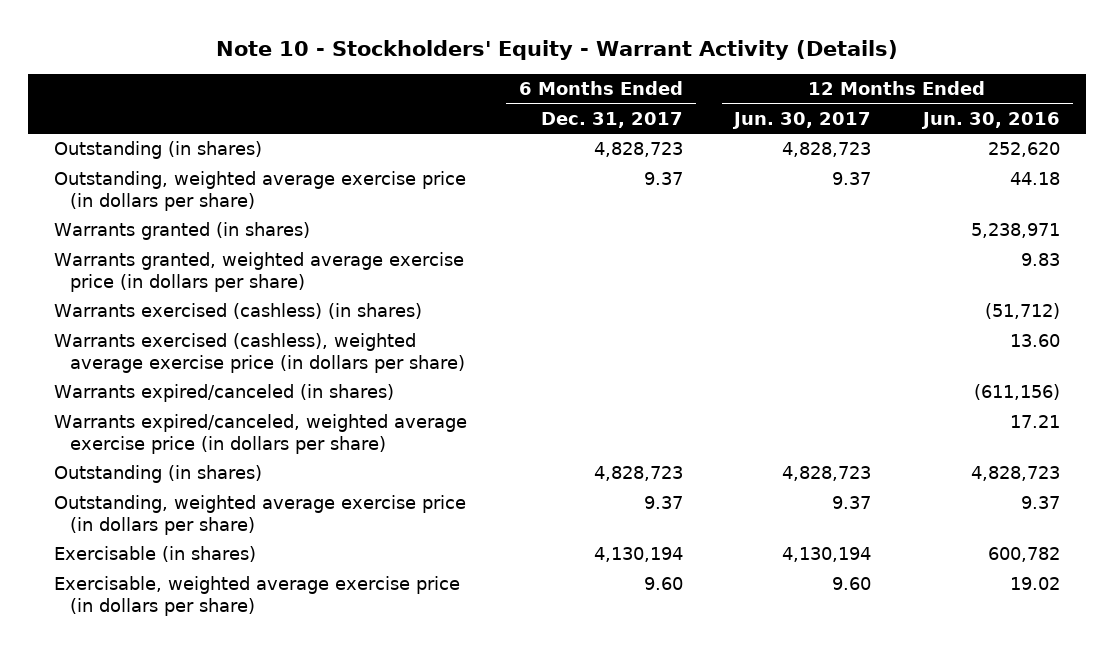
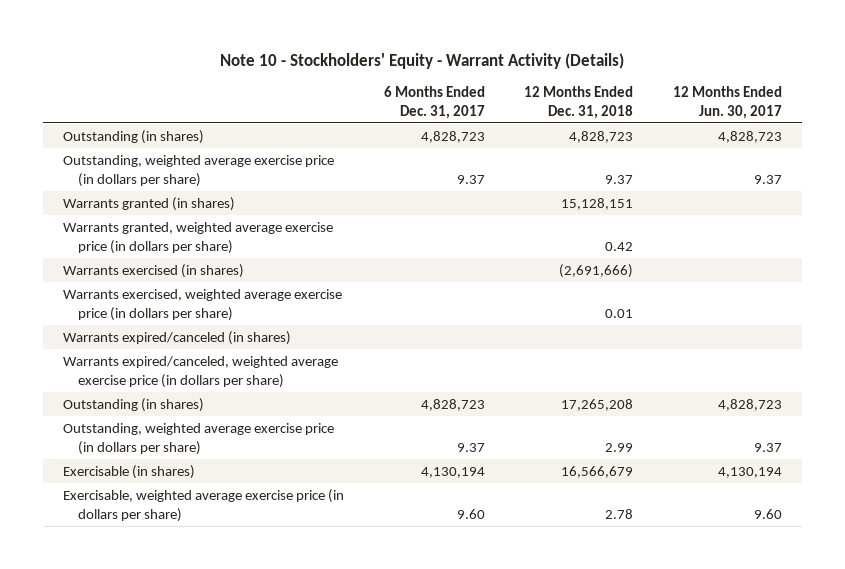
[921,111,1061,129] Jun. 30, 2016 -> none
none -> [524,85,634,119] 12 Months Ended Dec. 31, 2018
[54,303,423,320] Warrants exercised (cashless) (in shares) -> [62,263,244,278] Warrants exercised (in shares)
[54,333,465,374] Warrants exercised (cashless), weighted average exercise price (in dollars per share) -> [62,288,342,321] Warrants exercised, weighted average exercise price (in dollars per share)

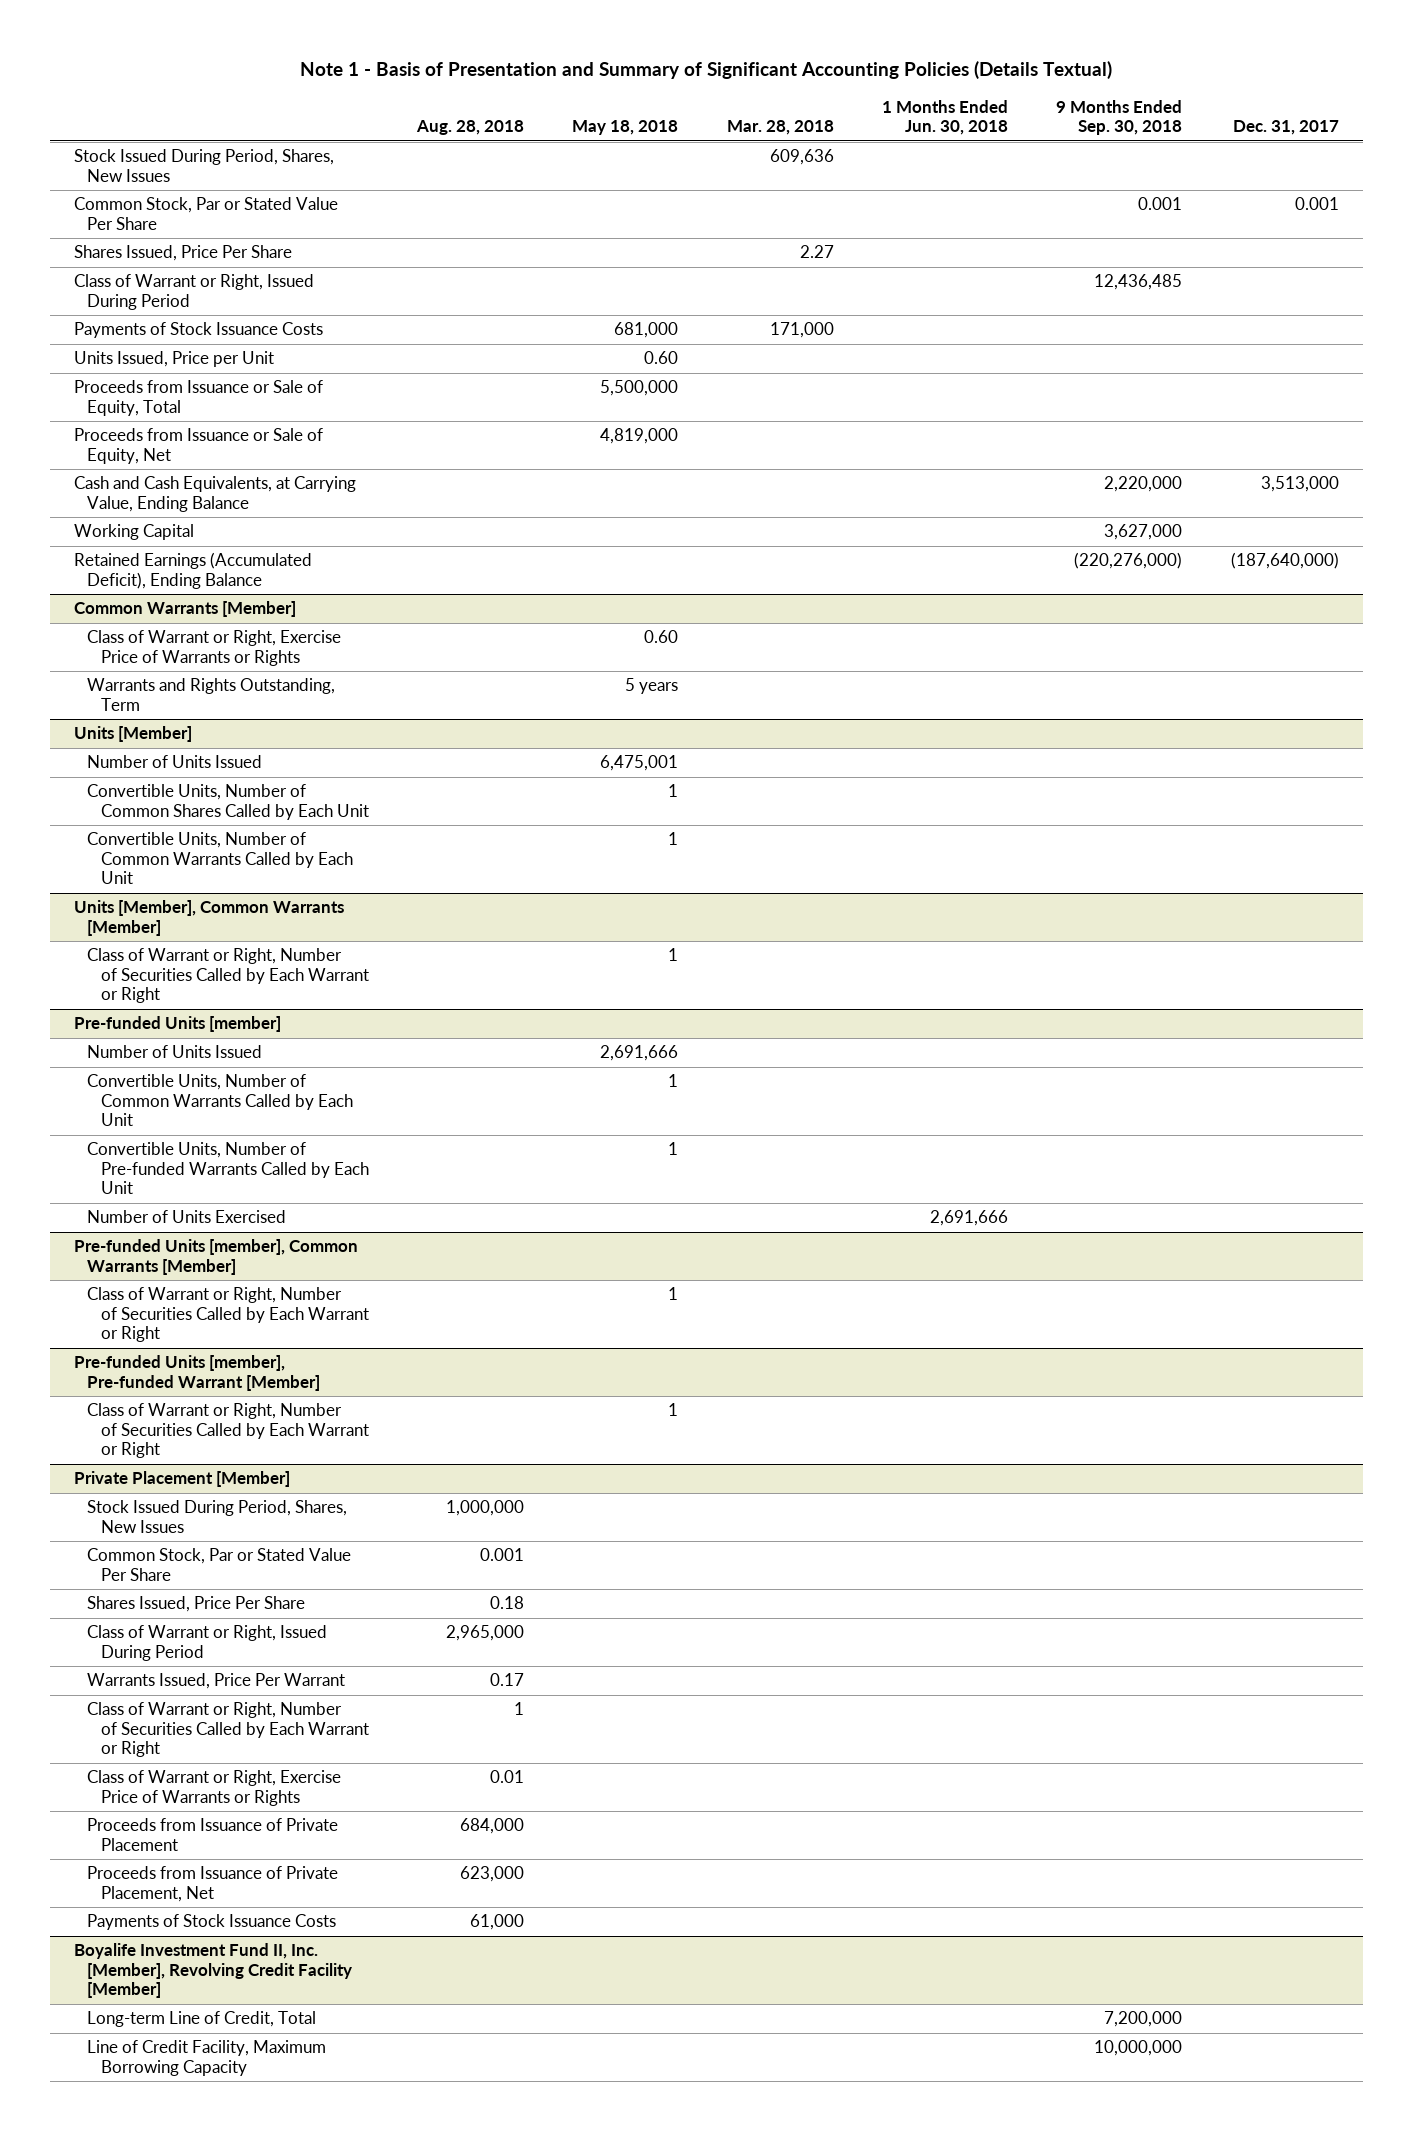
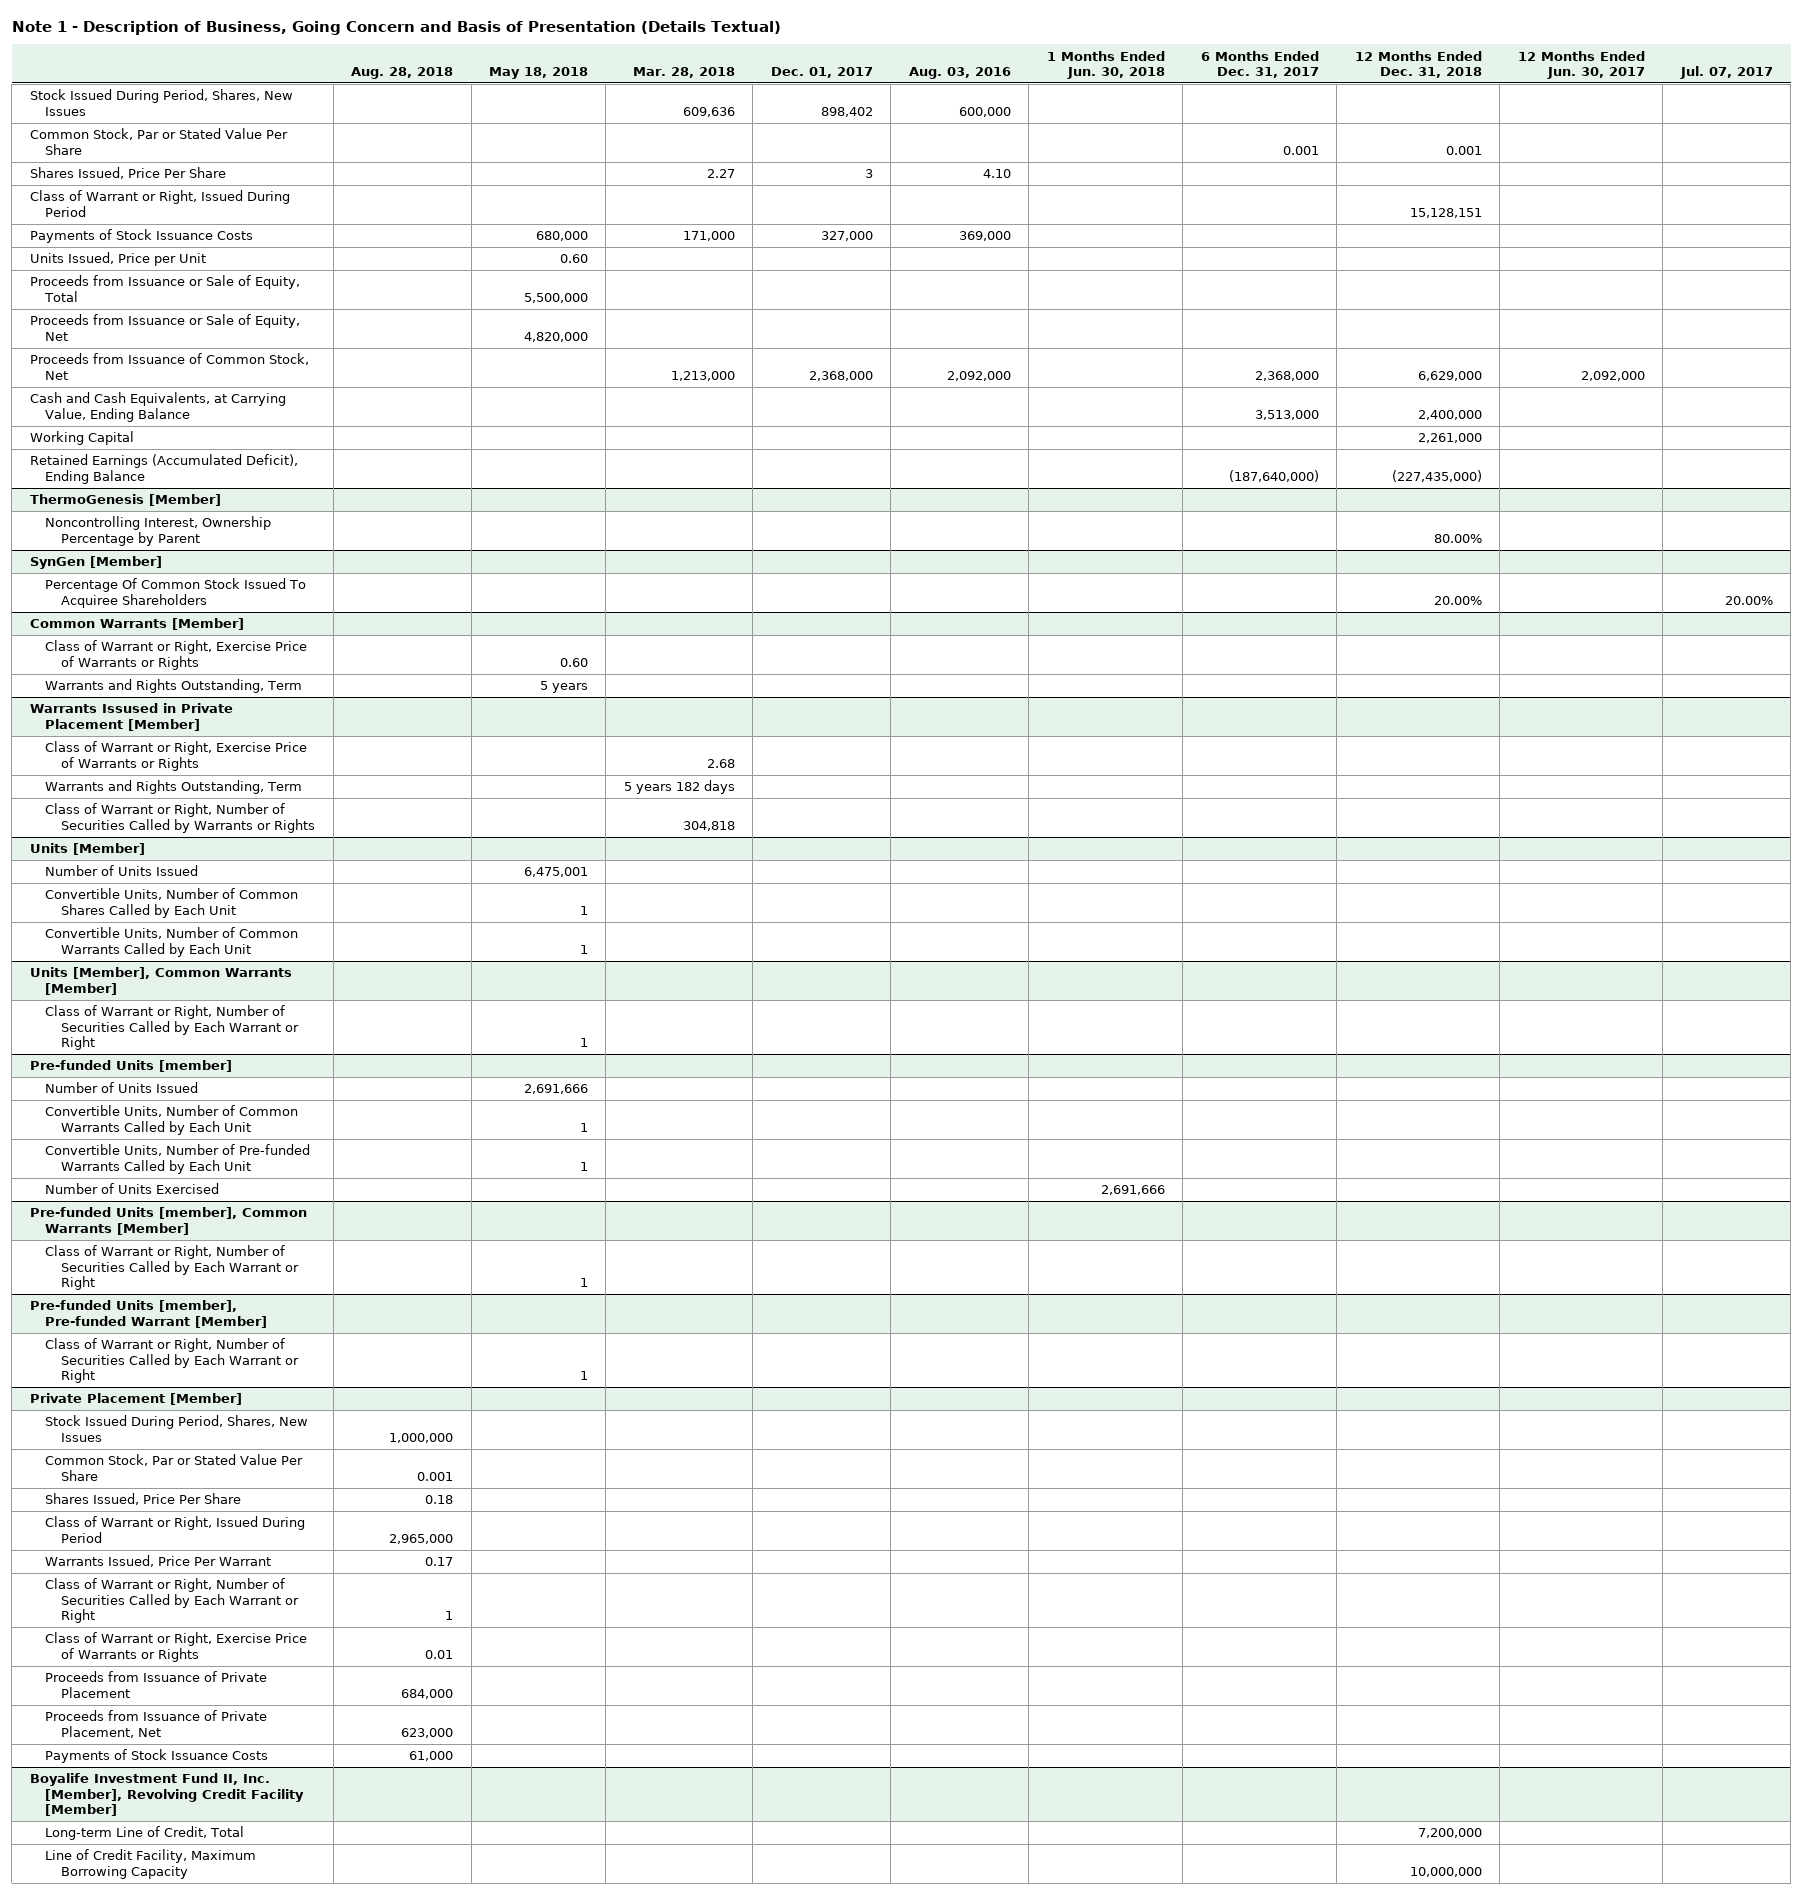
[300,60,1113,79] Note 1 - Basis of Presentation and Summary of Significant Accounting Policies (Details Textual) -> [11,20,781,35] Note 1 - Description of Business, Going Concern and Basis of Presentation (Details Textual)
[1056,99,1183,136] 9 Months Ended Sep. 30, 2018 -> none
[1232,120,1339,136] Dec. 31, 2017 -> none
none -> [770,67,873,79] Dec. 01, 2017
none -> [908,67,1011,80] Aug. 03, 2016
none -> [1200,50,1319,79] 6 Months Ended Dec. 31, 2017
none -> [1354,50,1482,79] 12 Months Ended Dec. 31, 2018
none -> [1517,50,1645,80] 12 Months Ended Jun. 30, 2017
none -> [1679,66,1773,80] Jul. 07, 2017
[614,322,679,339] 681,000 -> [536,231,589,242] 680,000
[600,428,679,445] 4,819,000 -> [524,331,589,342] 4,820,000
none -> [29,353,309,380] Proceeds from Issuance of Common Stock, Net
none -> [29,494,221,507] ThermoGenesis [Member]
none -> [45,516,272,546] Noncontrolling Interest, Ownership Percentage by Parent
none -> [29,556,162,570] SynGen [Member]
none -> [45,578,307,608] Percentage Of Common Stock Issued To Acquiree Shareholders
none -> [29,703,233,731] Warrants Issused in Private Placement [Member]
none -> [45,741,308,771] Class of Warrant or Right, Exercise Price of Warrants or Rights
none -> [45,780,303,795] Warrants and Rights Outstanding, Term
none -> [45,803,316,833] Class of Warrant or Right, Number of Securities Called by Warrants or Rights

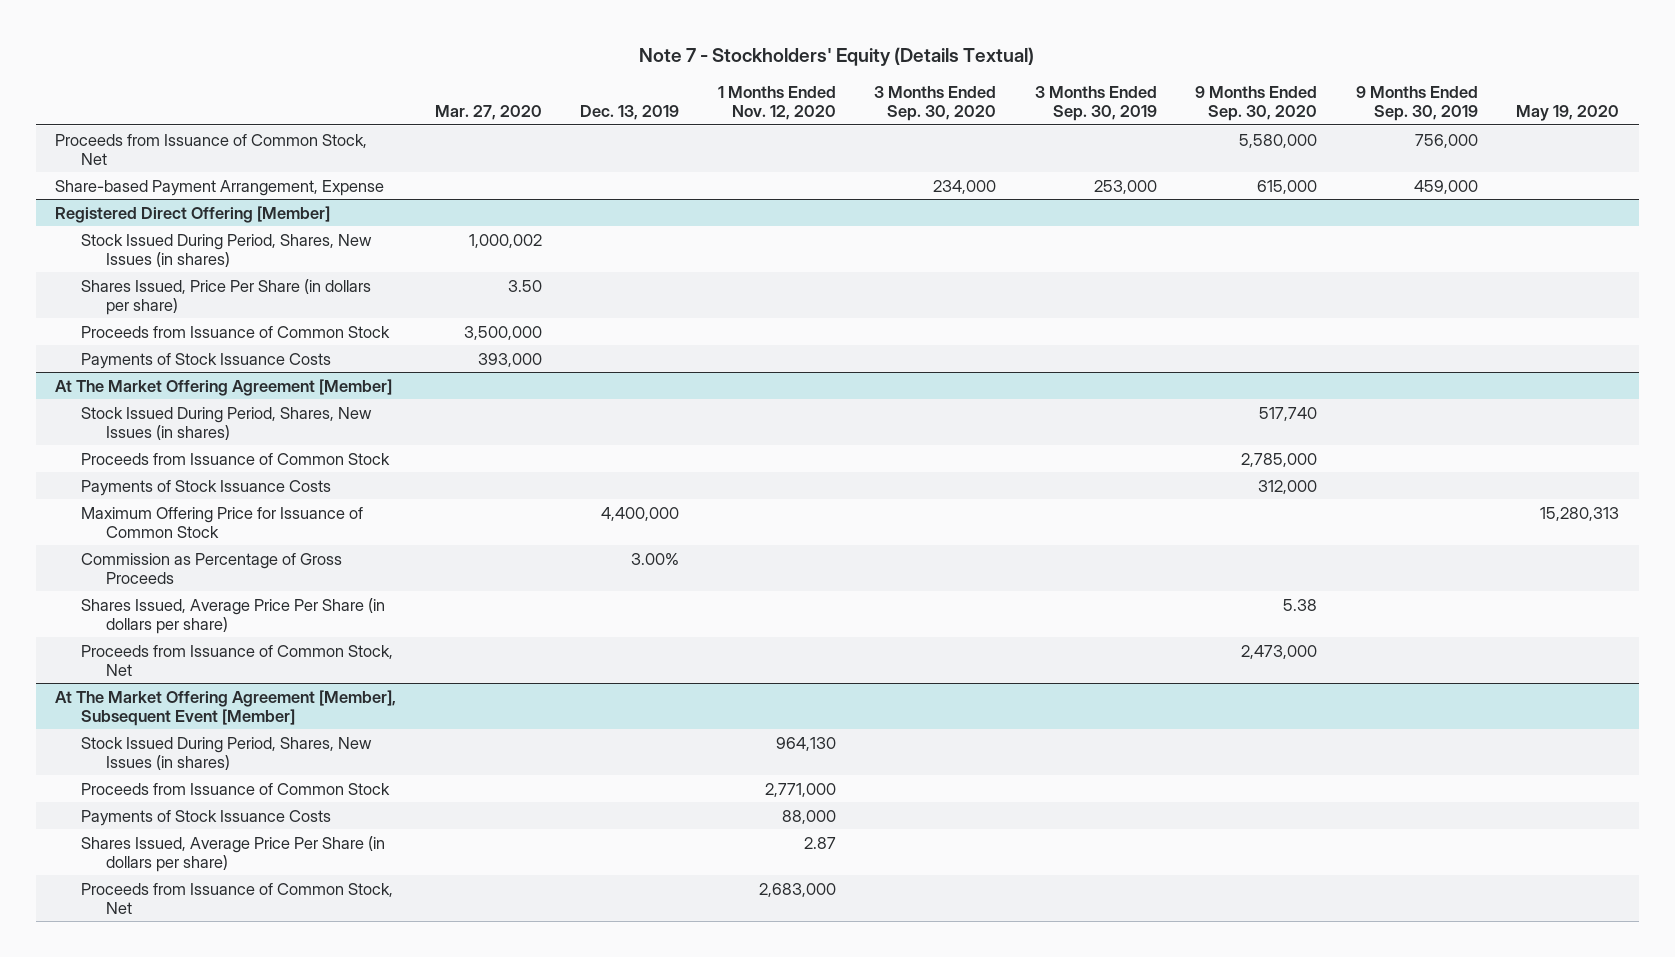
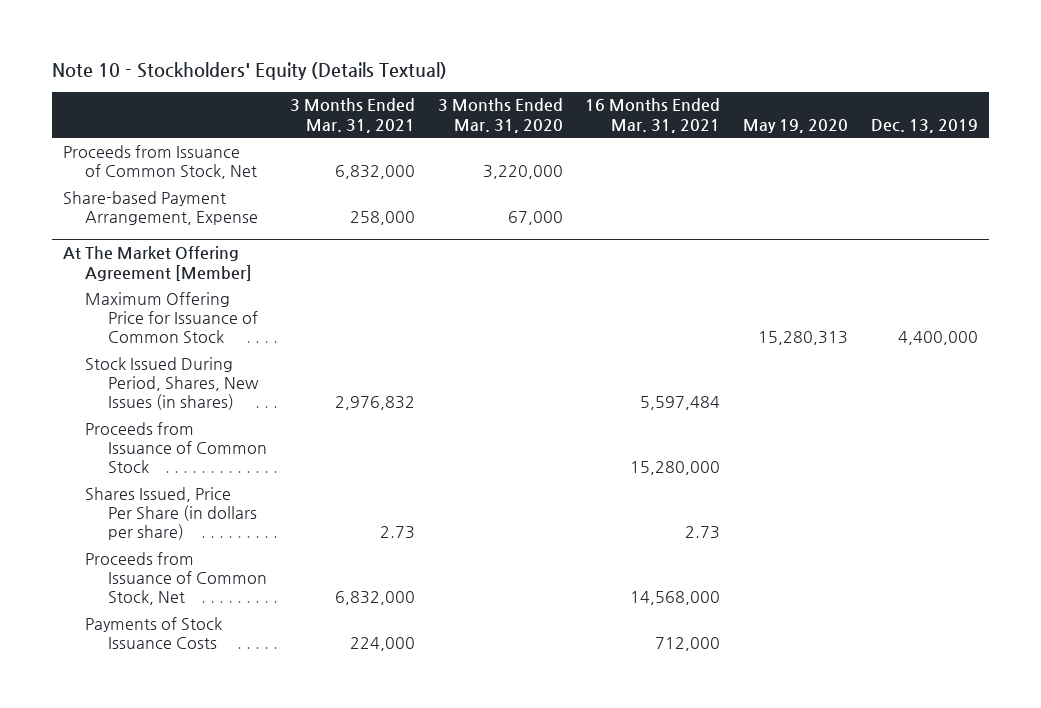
[639,46,1035,66] Note 7 - Stockholders' Equity (Details Textual) -> [51,61,447,80] Note 10 - Stockholders' Equity (Details Textual)
[434,105,542,121] Mar. 27, 2020 -> none
[717,85,836,121] 1 Months Ended Nov. 12, 2020 -> none
[874,85,997,122] 3 Months Ended Sep. 30, 2020 -> none
[1034,85,1157,122] 3 Months Ended Sep. 30, 2019 -> none
[1195,85,1318,122] 9 Months Ended Sep. 30, 2020 -> none
[1355,85,1478,122] 9 Months Ended Sep. 30, 2019 -> none
none -> [289,98,415,133] 3 Months Ended Mar. 31, 2021
none -> [437,98,563,133] 3 Months Ended Mar. 31, 2020
none -> [585,98,721,133] 16 Months Ended Mar. 31, 2021
[55,205,331,223] Registered Direct Offering [Member] -> none
[80,233,372,267] Stock Issued During Period, Shares, New Issues (in shares) -> none
[80,278,371,315] Shares Issued, Price Per Share (in dollars per share) -> none
[80,325,390,338] Proceeds from Issuance of Common Stock -> none
[80,352,331,369] Payments of Stock Issuance Costs -> none
[80,506,363,538] Maximum Offering Price for Issuance of Common Stock -> [85,291,258,344] Maximum Offering Price for Issuance of Common Stock
[80,552,342,584] Commission as Percentage of Gross Proceeds -> none
[80,597,385,634] Shares Issued, Average Price Per Share (in dollars per share) -> [85,486,257,541] Shares Issued, Price Per Share (in dollars per share)
[55,689,397,726] At The Market Offering Agreement [Member], Subsequent Event [Member] -> none
[80,736,372,770] Stock Issued During Period, Shares, New Issues (in shares) -> none
[80,782,390,795] Proceeds from Issuance of Common Stock -> none
[80,809,331,826] Payments of Stock Issuance Costs -> none
[80,835,385,872] Shares Issued, Average Price Per Share (in dollars per share) -> none
[80,882,393,914] Proceeds from Issuance of Common Stock, Net -> none
[80,479,331,496] Payments of Stock Issuance Costs -> [85,616,223,649] Payments of Stock Issuance Costs

